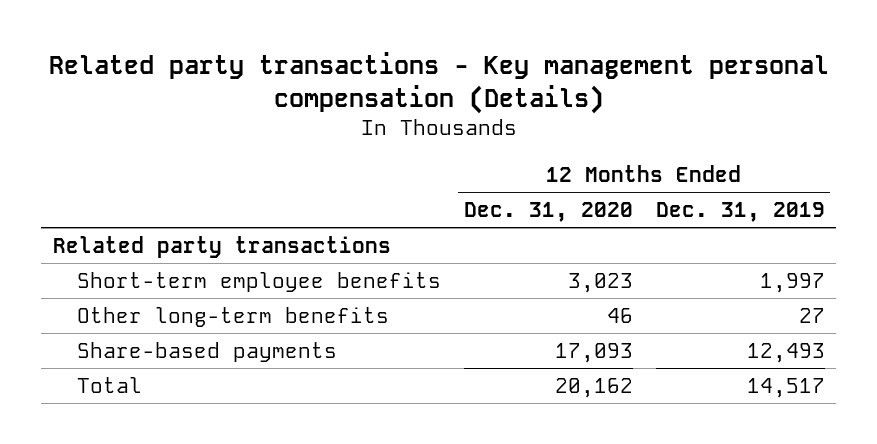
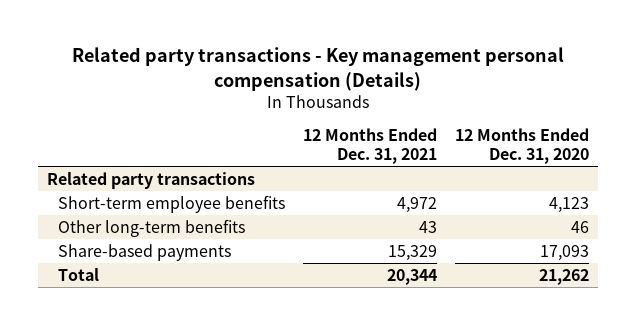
[655,202,825,223] Dec. 31, 2019 -> none
none -> [302,128,437,164] 12 Months Ended Dec. 31, 2021
[567,273,633,294] 3,023 -> [548,196,589,213] 4,123
[554,378,633,399] 20,162 -> [538,268,589,285] 21,262

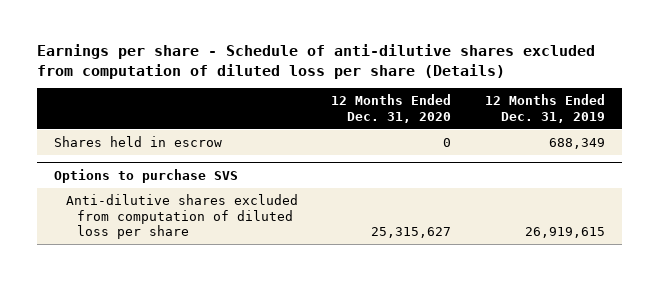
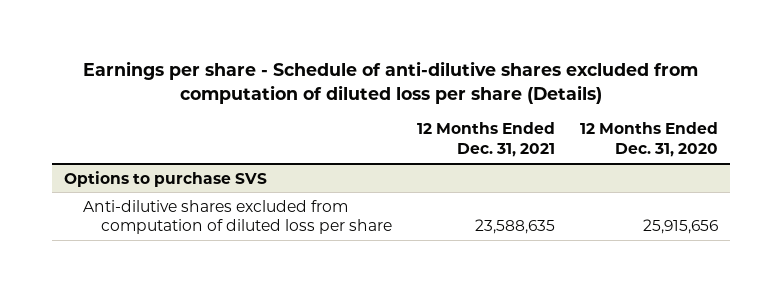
[484,94,605,123] 12 Months Ended Dec. 31, 2019 -> none
none -> [416,122,555,158] 12 Months Ended Dec. 31, 2021
[53,136,222,148] Shares held in escrow -> none
[371,227,452,239] 25,315,627 -> [642,219,718,235] 25,915,656

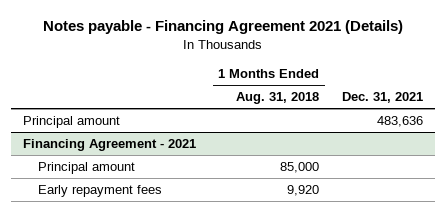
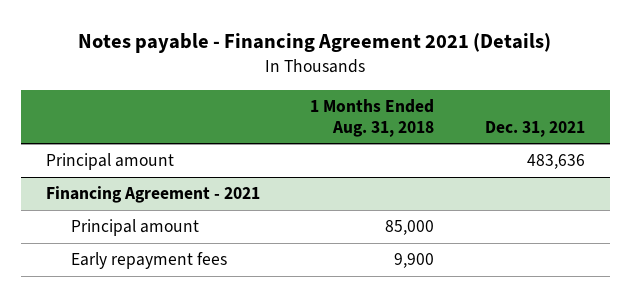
[287,185,320,197] 9,920 -> [394,253,435,269] 9,900

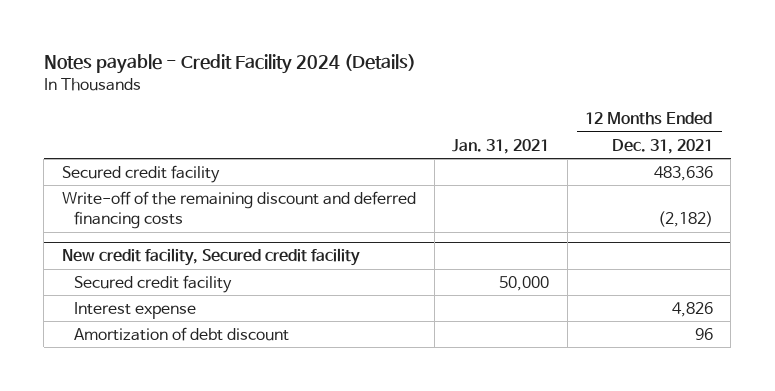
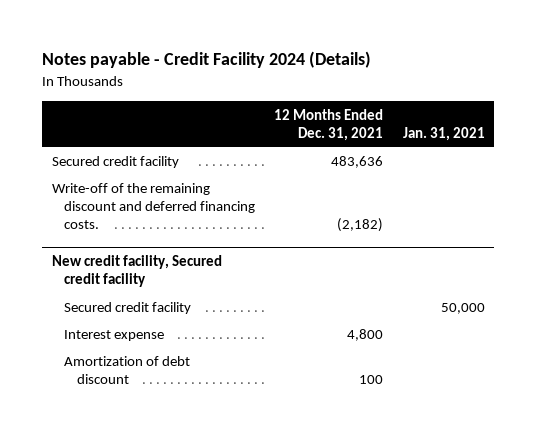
[62,190,417,230] Write-off of the remaining discount and deferred financing costs -> [51,182,256,229] Write-off of the remaining discount and deferred financing costs.
[671,301,713,317] 4,826 -> [347,328,384,341] 4,800
[694,327,713,340] 96 -> [359,374,384,384] 100

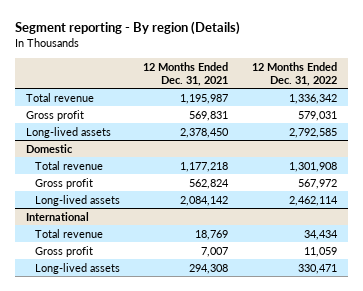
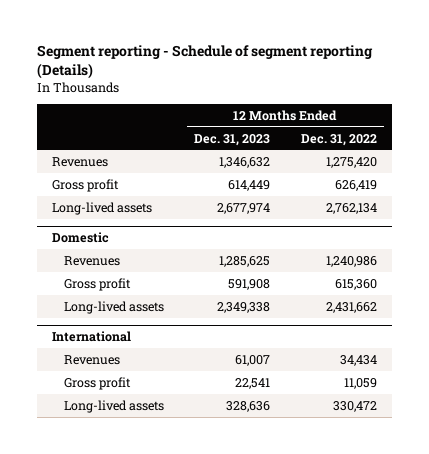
[14,21,240,36] Segment reporting - By region (Details) -> [37,45,374,80] Segment reporting - Schedule of segment reporting (Details)
[143,61,229,86] 12 Months Ended Dec. 31, 2021 -> none
none -> [194,133,271,146] Dec. 31, 2023
[26,92,95,102] Total revenue -> none
none -> [52,156,109,167] Revenues
[297,110,337,121] 579,031 -> [334,179,377,191] 626,419
[288,127,337,138] 2,792,585 -> [325,202,377,214] 2,762,134
[34,160,103,170] Total revenue -> none
none -> [64,255,121,266] Revenues
[297,178,337,189] 567,972 -> [334,278,377,290] 615,360
[288,195,338,206] 2,462,114 -> [325,301,377,313] 2,431,662
[34,228,103,238] Total revenue -> [64,354,121,365] Revenues
[297,263,337,274] 330,471 -> [332,400,377,412] 330,472

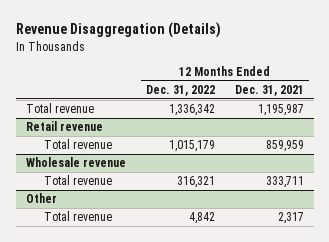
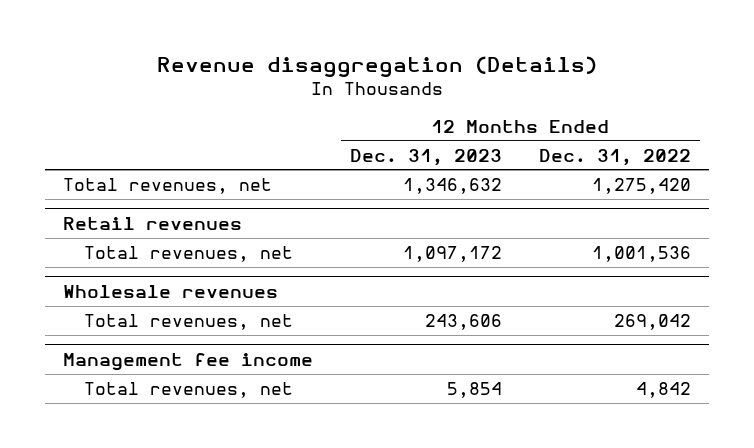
[15,22,221,39] Revenue Disaggregation (Details) -> [156,55,597,77] Revenue disaggregation (Details)
[234,85,304,97] Dec. 31, 2021 -> none
none -> [349,148,502,166] Dec. 31, 2023
[25,193,57,204] Other -> none
[25,103,94,114] Total revenue -> [63,177,273,194] Total revenues, net
[168,104,215,117] 1,336,342 -> [591,177,691,194] 1,275,420
[25,121,103,132] Retail revenue -> [63,216,243,230] Retail revenues
[44,139,113,150] Total revenue -> [84,245,294,262] Total revenues, net
[168,140,215,153] 1,015,179 -> [591,245,691,262] 1,001,536
[25,157,126,168] Wholesale revenue -> [63,284,279,298] Wholesale revenues
[44,175,113,186] Total revenue -> [84,313,294,330] Total revenues, net
[176,176,215,189] 316,321 -> [613,313,691,330] 269,042
none -> [63,352,314,371] Management fee income
[44,211,113,222] Total revenue -> [84,381,294,398] Total revenues, net

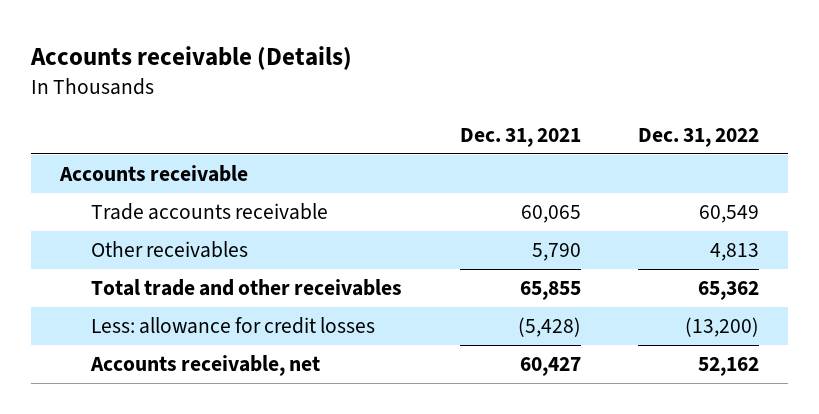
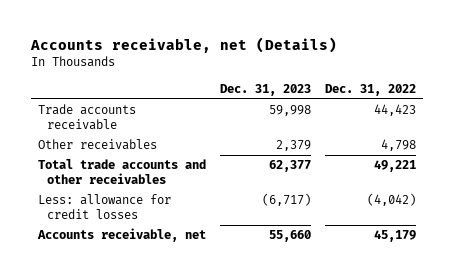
[30,45,353,70] Accounts receivable (Details) -> [30,37,338,54] Accounts receivable, net (Details)
[459,128,581,148] Dec. 31, 2021 -> none
none -> [220,83,312,96] Dec. 31, 2023
[58,165,248,183] Accounts receivable -> none
[698,205,759,224] 60,549 -> [374,104,417,117] 44,423
[709,243,759,262] 4,813 -> [381,139,417,152] 4,798
[91,279,403,297] Total trade and other receivables -> [38,159,207,184] Total trade accounts and other receivables
[697,281,759,301] 65,362 -> [374,160,417,173] 49,221
[684,317,759,338] (13,200) -> [367,193,417,207] (4,042)
[697,357,759,377] 52,162 -> [374,230,417,243] 45,179

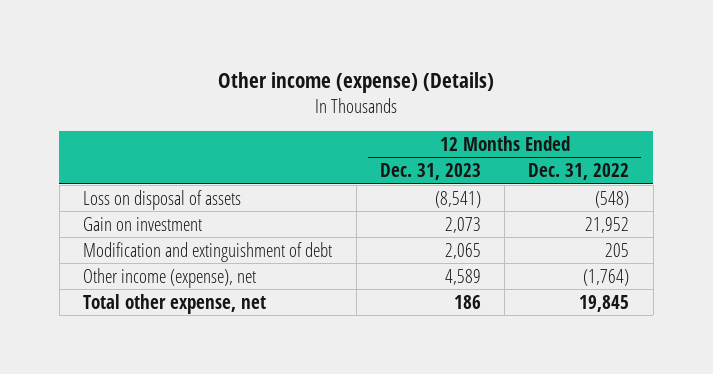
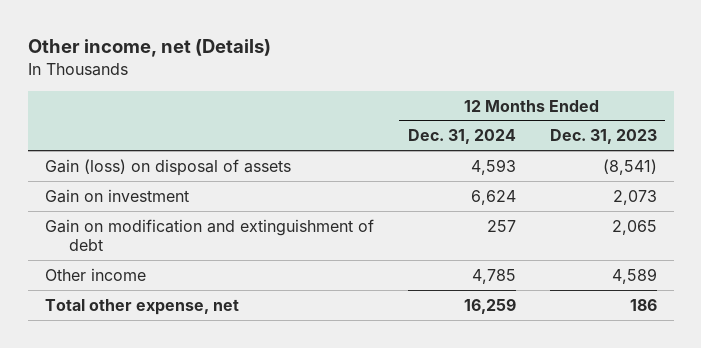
[218,72,495,94] Other income (expense) (Details) -> [27,38,271,57] Other income, net (Details)
[528,163,630,181] Dec. 31, 2022 -> none
none -> [407,129,516,145] Dec. 31, 2024
[83,189,242,210] Loss on disposal of assets -> [44,158,291,176] Gain (loss) on disposal of assets
[83,241,333,262] Modification and extinguishment of debt -> [44,218,374,251] Gain on modification and extinguishment of debt
[83,267,257,288] Other income (expense), net -> [44,267,146,281] Other income

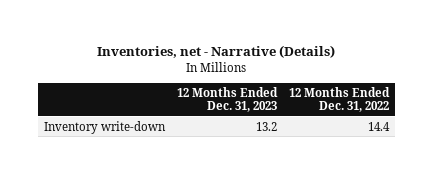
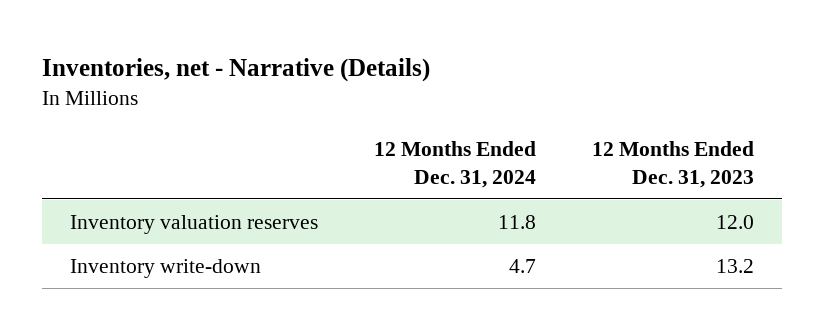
[288,86,390,113] 12 Months Ended Dec. 31, 2022 -> none
none -> [373,140,536,188] 12 Months Ended Dec. 31, 2024
none -> [69,215,318,235] Inventory valuation reserves

